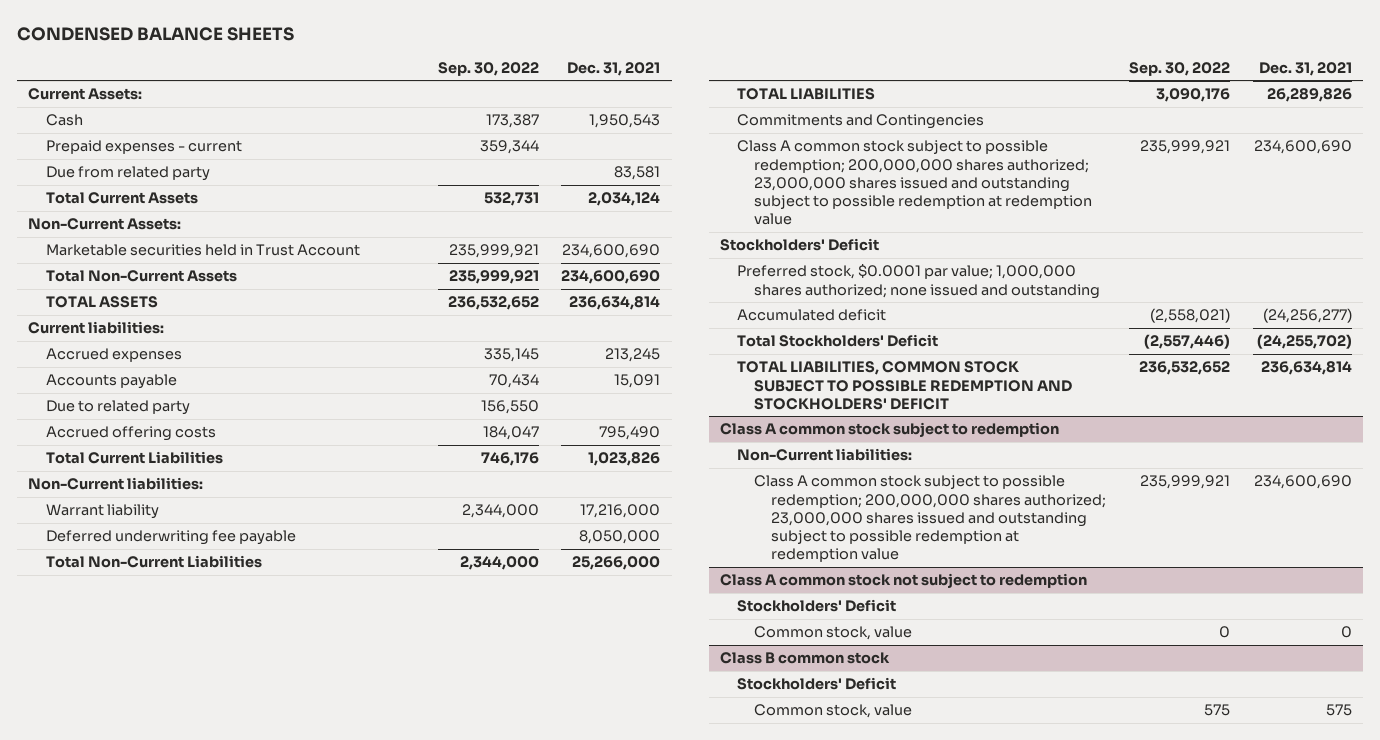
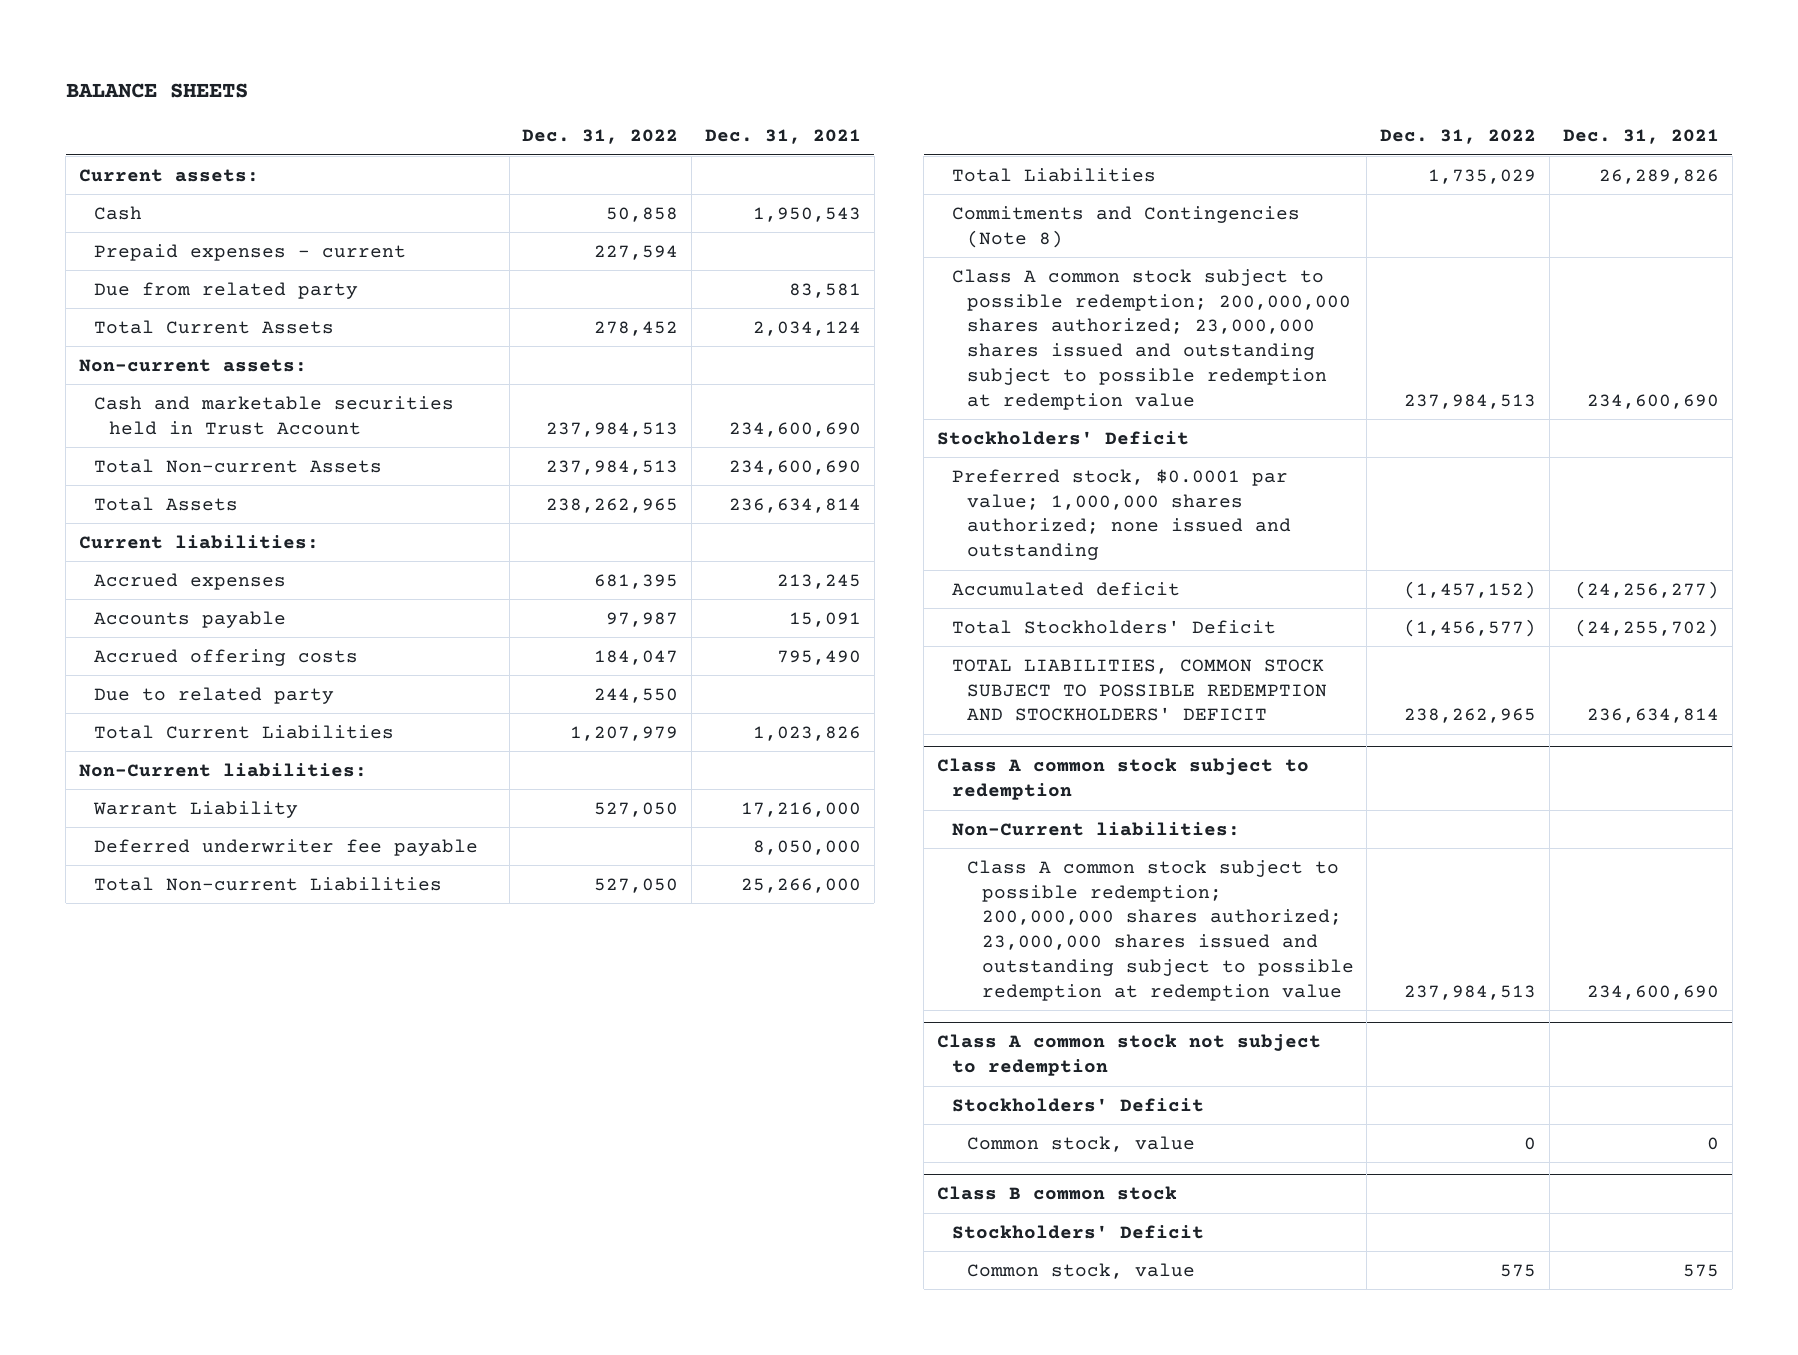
[17,27,295,42] CONDENSED BALANCE SHEETS -> [65,82,248,98] BALANCE SHEETS
[437,61,539,76] Sep. 30, 2022 -> none
none -> [522,129,679,145] Dec. 31, 2022
[28,88,143,101] Current Assets: -> [79,168,260,182] Current assets:
[28,218,182,231] Non-Current Assets: -> [79,358,308,372] Non-current assets:
[45,244,360,257] Marketable securities held in Trust Account -> [94,395,455,435] Cash and marketable securities held in Trust Account
[45,270,237,283] Total Non-Current Assets -> [94,458,383,473] Total Non-current Assets
[45,296,158,309] TOTAL ASSETS -> [94,496,239,511] Total Assets
[45,400,190,416] Due to related party -> [94,686,335,704] Due to related party
[45,504,159,520] Warrant liability -> [93,800,299,818] Warrant Liability
[45,530,296,546] Deferred underwriting fee payable -> [94,838,479,856] Deferred underwriter fee payable
[45,555,262,569] Total Non-Current Liabilities -> [94,876,443,891] Total Non-current Liabilities
[737,88,876,101] TOTAL LIABILITIES -> [951,167,1156,182] Total Liabilities
[737,114,985,130] Commitments and Contingencies -> [951,205,1300,248] Commitments and Contingencies (Note 8)

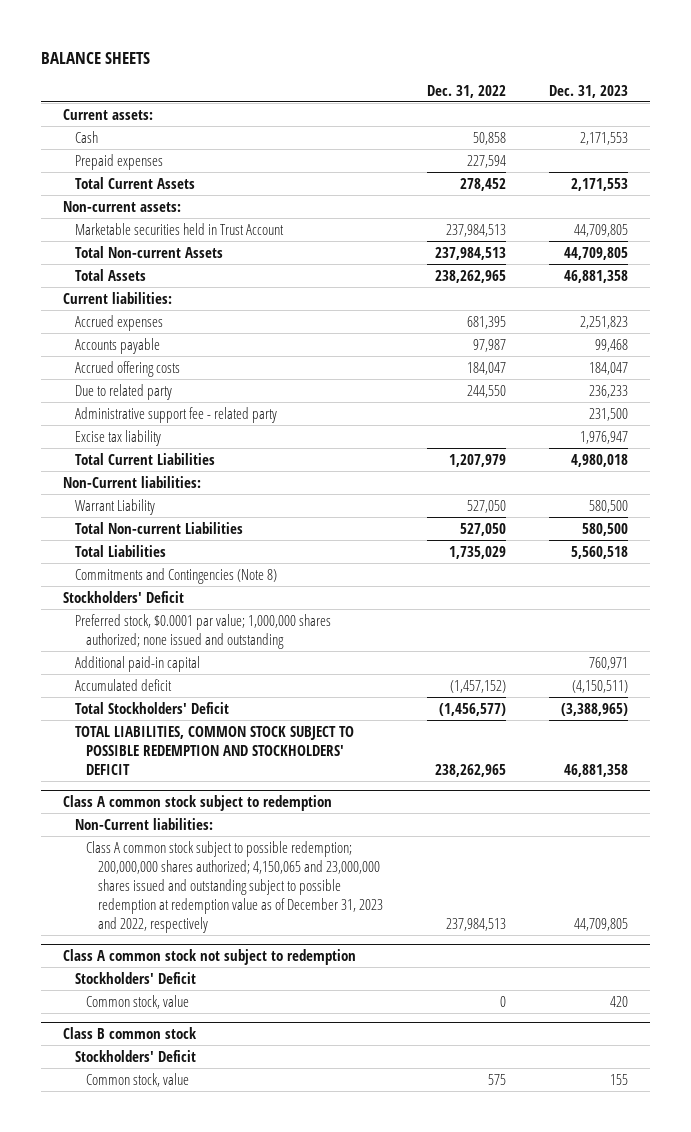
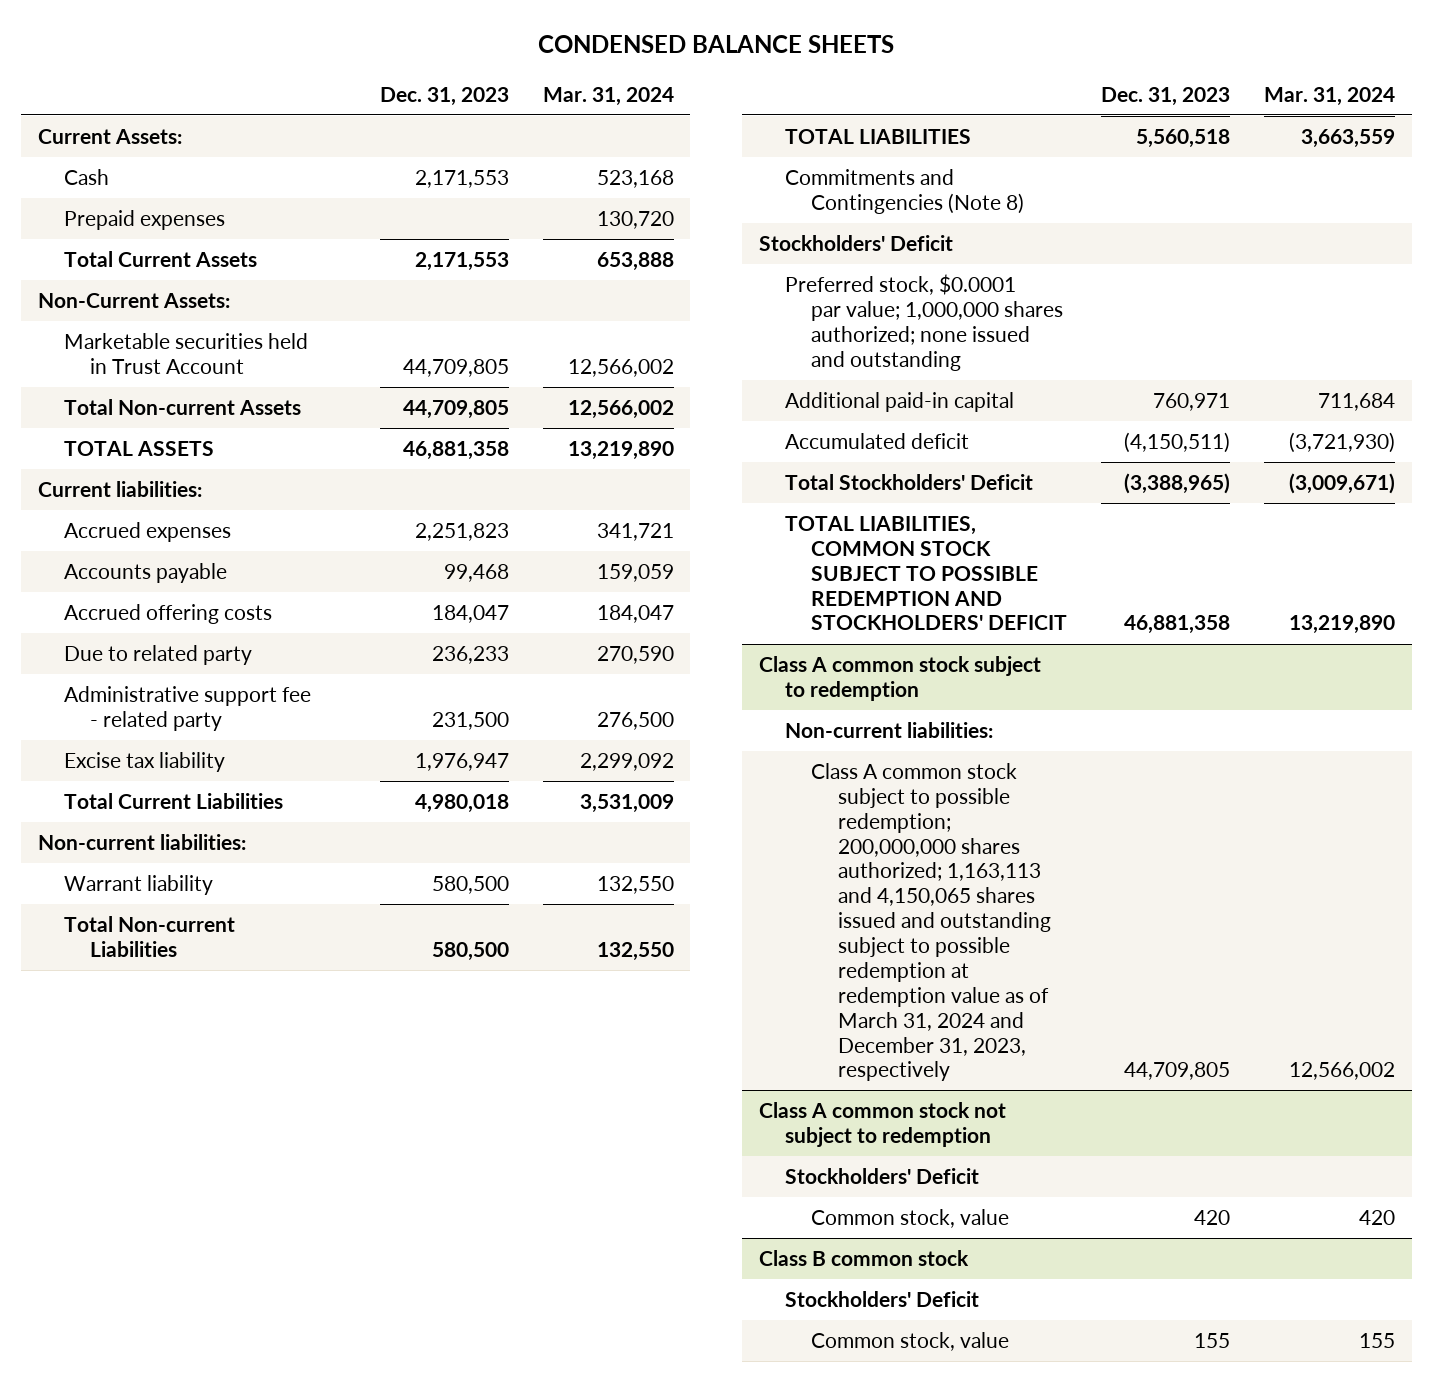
[41,52,151,65] BALANCE SHEETS -> [538,35,895,54] CONDENSED BALANCE SHEETS
[426,84,506,98] Dec. 31, 2022 -> none
none -> [542,86,674,106] Mar. 31, 2024
[63,108,154,120] Current assets: -> [37,129,182,145] Current Assets:
[63,200,182,212] Non-current assets: -> [37,293,230,309] Non-Current Assets:
[74,268,146,281] Total Assets -> [63,441,214,457] TOTAL ASSETS
[63,475,202,488] Non-Current liabilities: -> [37,834,246,851] Non-current liabilities:
[74,498,155,515] Warrant Liability -> [63,875,213,896] Warrant liability
[74,544,166,557] Total Liabilities -> [785,129,972,145] TOTAL LIABILITIES
[74,817,213,830] Non-Current liabilities: -> [785,722,994,739] Non-current liabilities:
[86,840,383,933] Class A common stock subject to possible redemption; 200,000,000 shares authorized; 4,150,065 and 23,000,000 shares issued and outstanding subject to possible redemption at redemption value as of December 31, 2023 and 2022, respectively -> [811,763,1051,1082] Class A common stock subject to possible redemption; 200,000,000 shares authorized; 1,163,113 and 4,150,065 shares issued and outstanding subject to possible redemption at redemption value as of March 31, 2024 and December 31, 2023, respectively

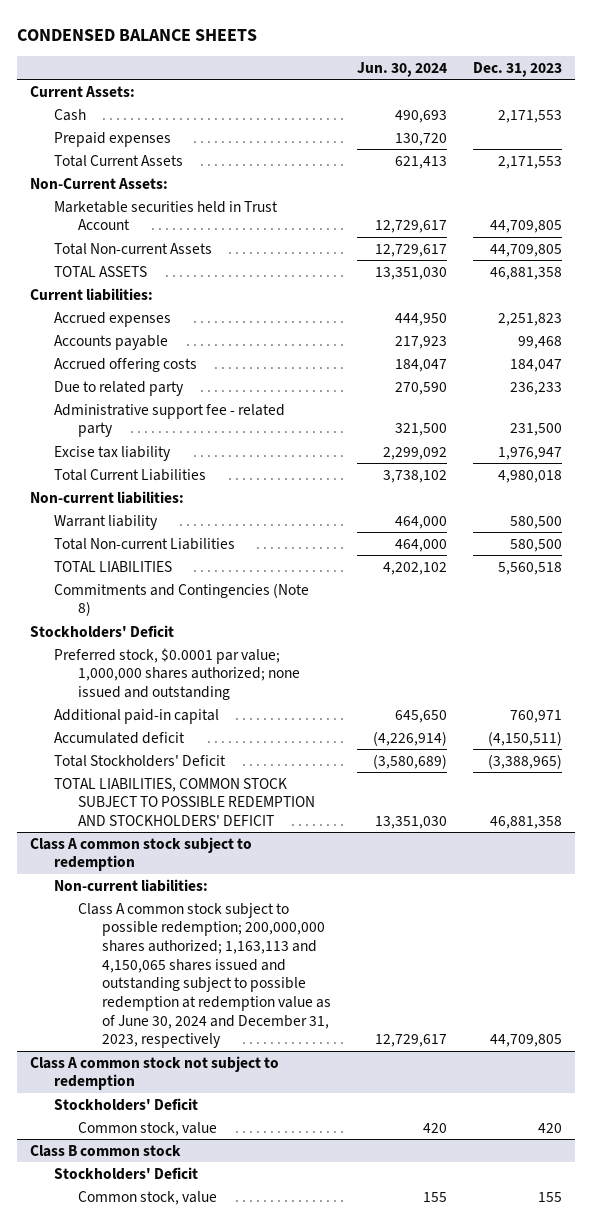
[542,86,674,106] Mar. 31, 2024 -> none
none -> [357,61,448,77] Jun. 30, 2024
[811,763,1051,1082] Class A common stock subject to possible redemption; 200,000,000 shares authorized; 1,163,113 and 4,150,065 shares issued and outstanding subject to possible redemption at redemption value as of March 31, 2024 and December 31, 2023, respectively -> [77,902,332,1049] Class A common stock subject to possible redemption; 200,000,000 shares authorized; 1,163,113 and 4,150,065 shares issued and outstanding subject to possible redemption at redemption value as of June 30, 2024 and December 31, 2023, respectively

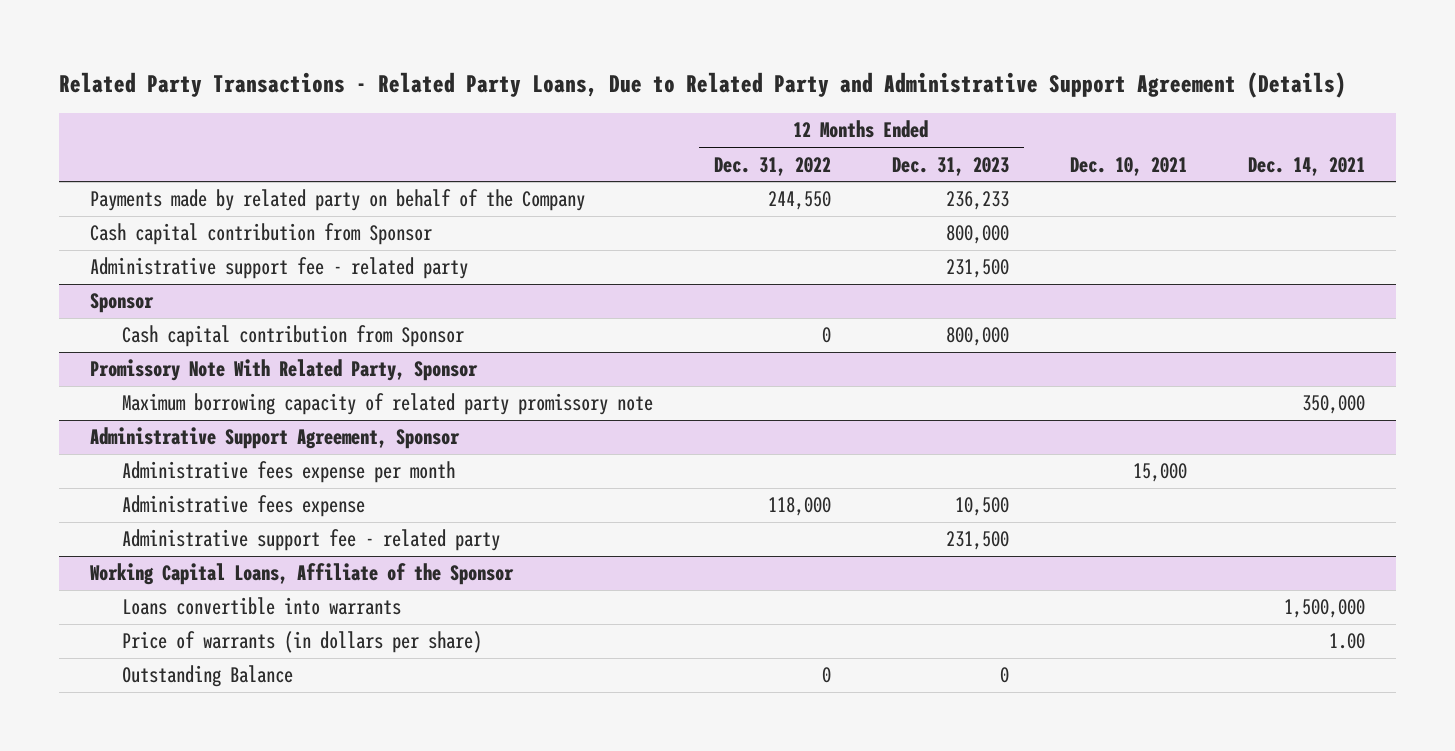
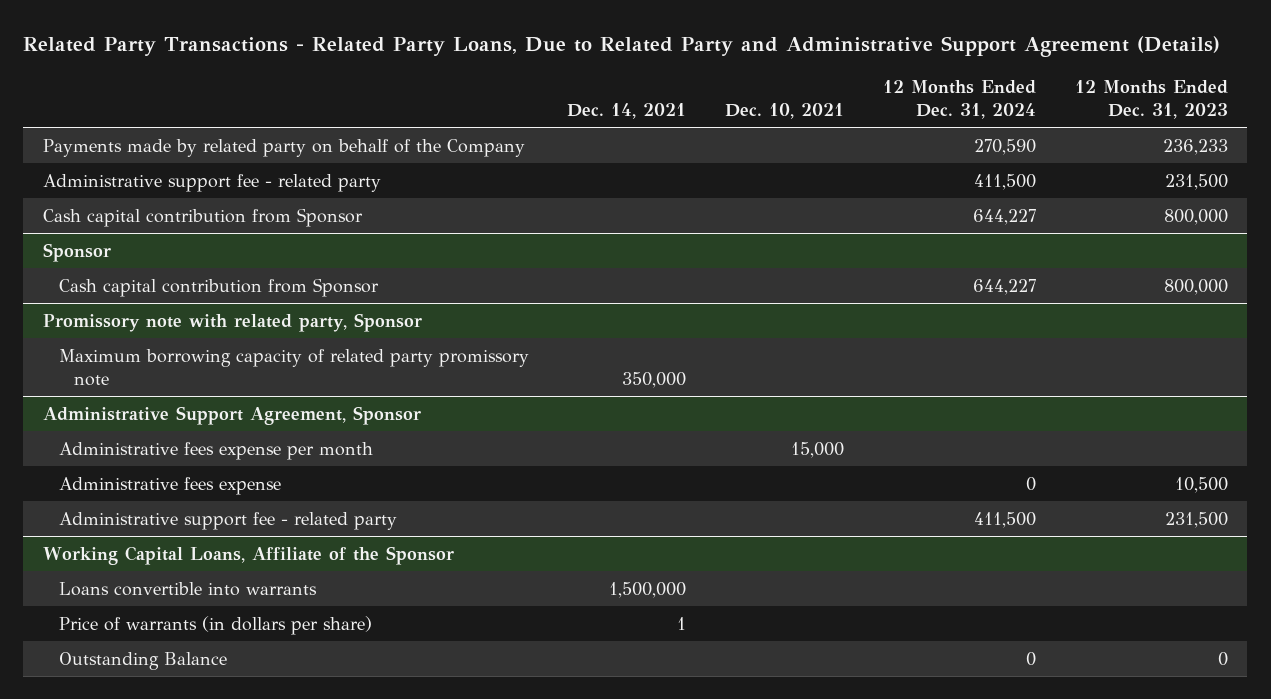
[713,156,831,176] Dec. 31, 2022 -> none
none -> [882,79,1036,119] 12 Months Ended Dec. 31, 2024
[89,223,432,246] Cash capital contribution from Sponsor -> [42,207,363,227] Cash capital contribution from Sponsor
[89,359,478,382] Promissory Note With Related Party, Sponsor -> [42,312,422,332] Promissory note with related party, Sponsor
[1329,633,1366,650] 1.00 -> [677,616,687,630] 1

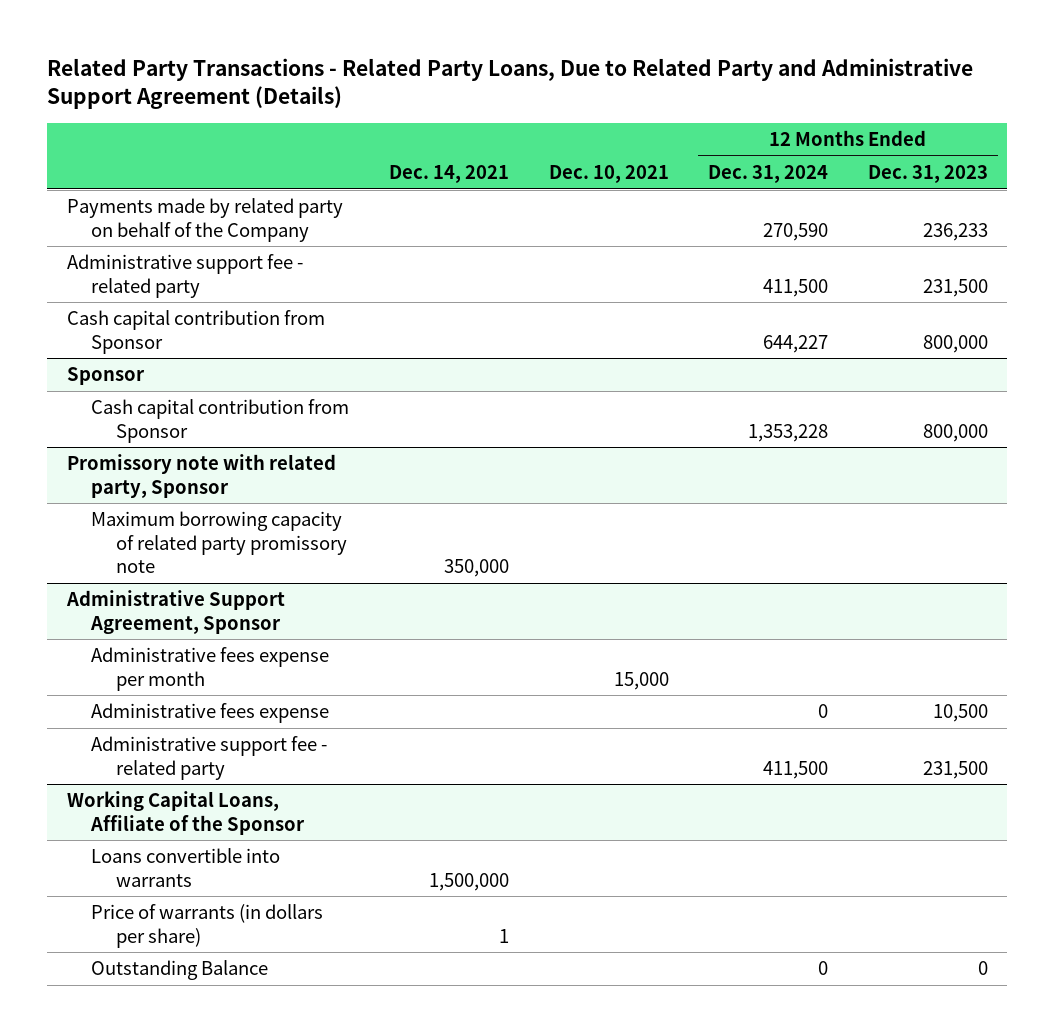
[972,278,1036,295] 644,227 -> [748,423,829,442] 1,353,228

